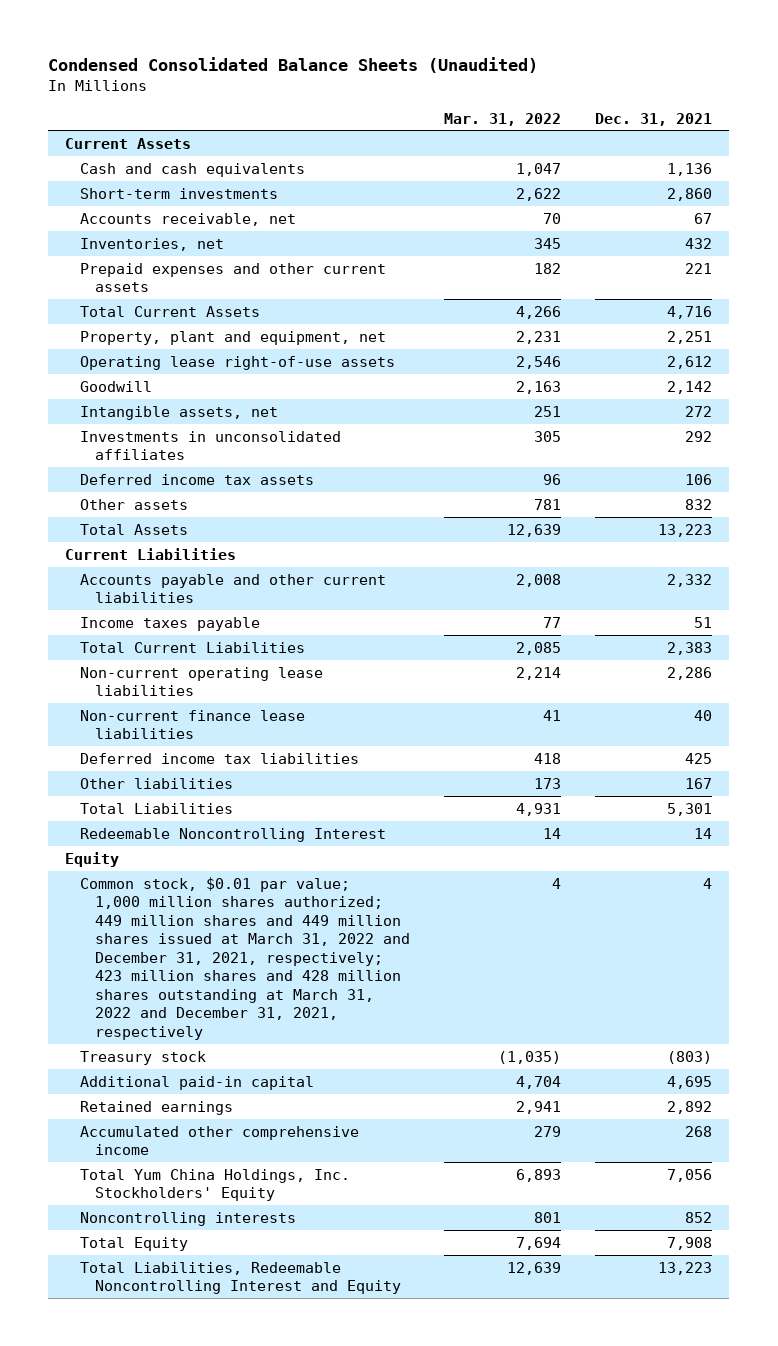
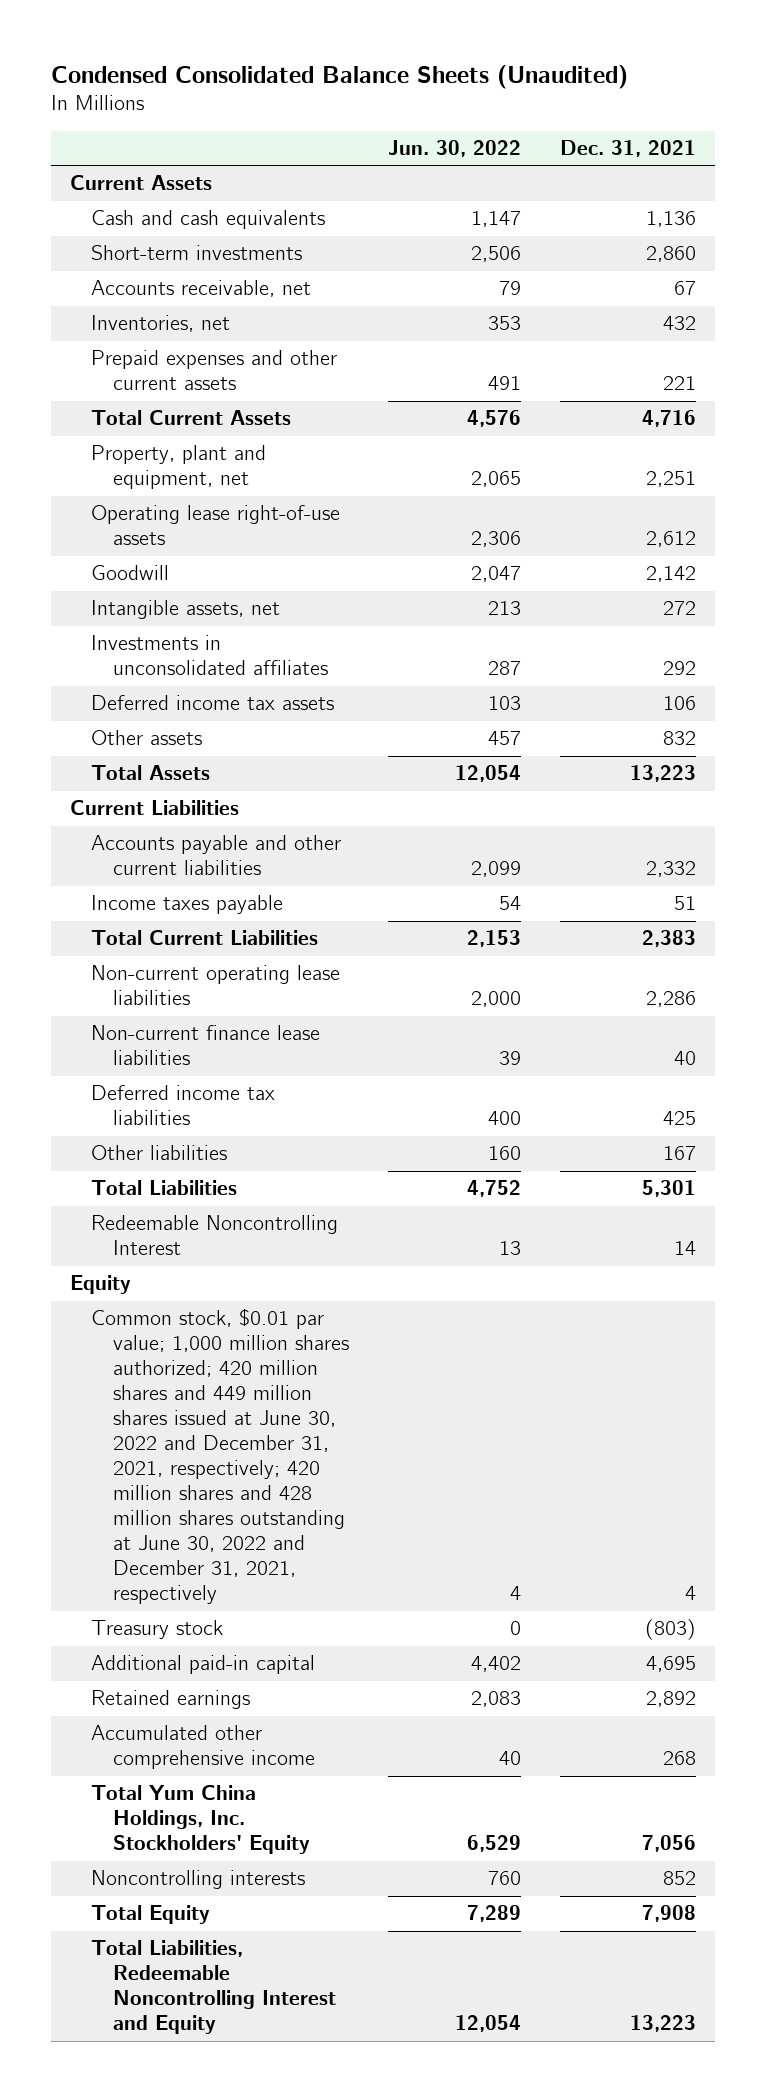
[444,112,562,126] Mar. 31, 2022 -> none
none -> [387,140,521,158] Jun. 30, 2022
[80,876,410,1041] Common stock, $0.01 par value; 1,000 million shares authorized; 449 million shares and 449 million shares issued at March 31, 2022 and December 31, 2021, respectively; 423 million shares and 428 million shares outstanding at March 31, 2022 and December 31, 2021, respectively -> [91,1308,349,1605] Common stock, $0.01 par value; 1,000 million shares authorized; 420 million shares and 449 million shares issued at June 30, 2022 and December 31, 2021, respectively; 420 million shares and 428 million shares outstanding at June 30, 2022 and December 31, 2021, respectively

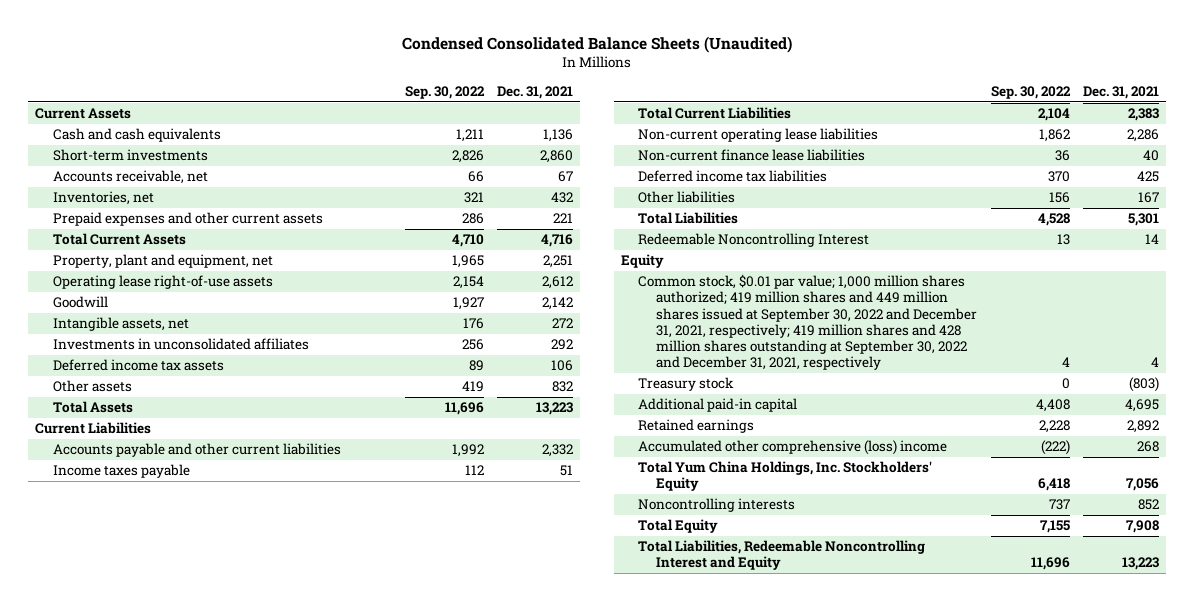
[387,140,521,158] Jun. 30, 2022 -> none
none -> [404,85,485,99] Sep. 30, 2022
[91,1308,349,1605] Common stock, $0.01 par value; 1,000 million shares authorized; 420 million shares and 449 million shares issued at June 30, 2022 and December 31, 2021, respectively; 420 million shares and 428 million shares outstanding at June 30, 2022 and December 31, 2021, respectively -> [638,274,977,371] Common stock, $0.01 par value; 1,000 million shares authorized; 419 million shares and 449 million shares issued at September 30, 2022 and December 31, 2021, respectively; 419 million shares and 428 million shares outstanding at September 30, 2022 and December 31, 2021, respectively
[91,1725,315,1770] Accumulated other comprehensive income -> [638,440,948,456] Accumulated other comprehensive (loss) income

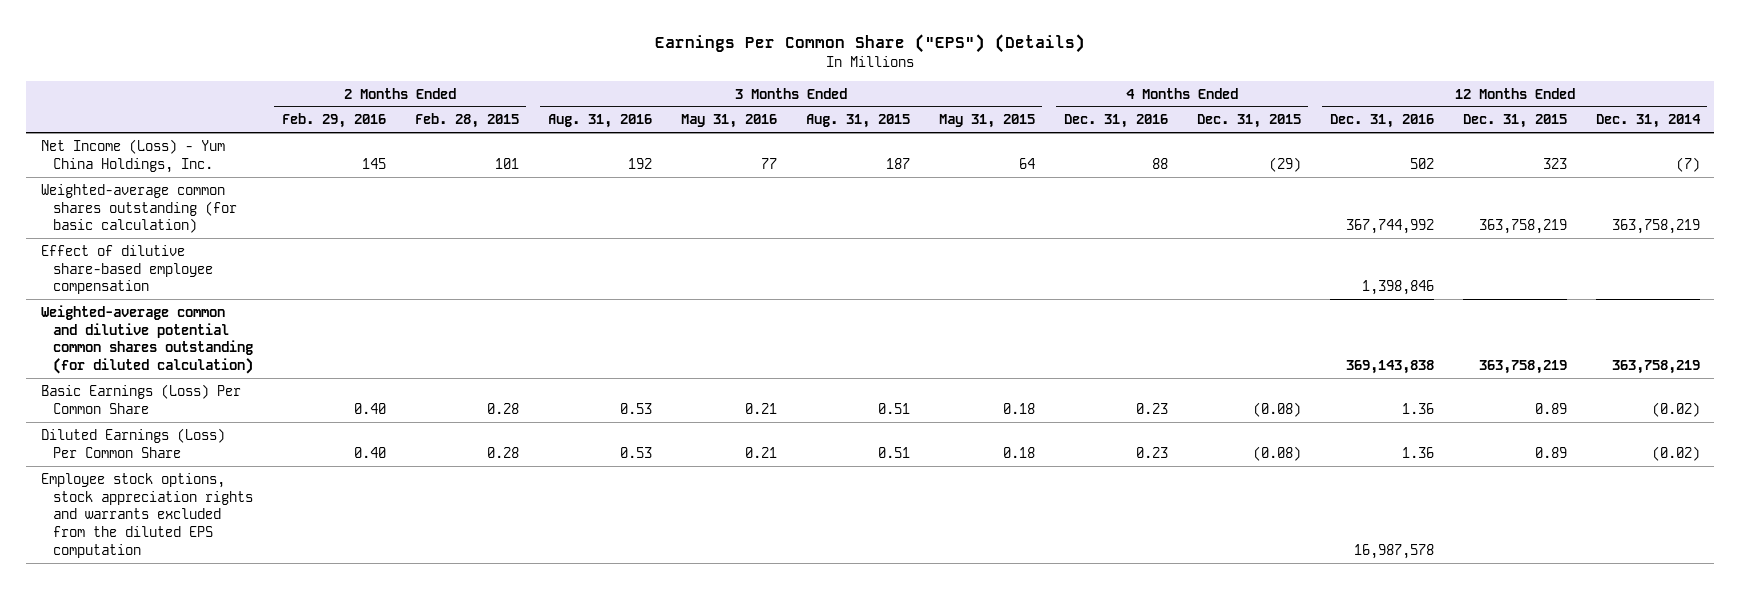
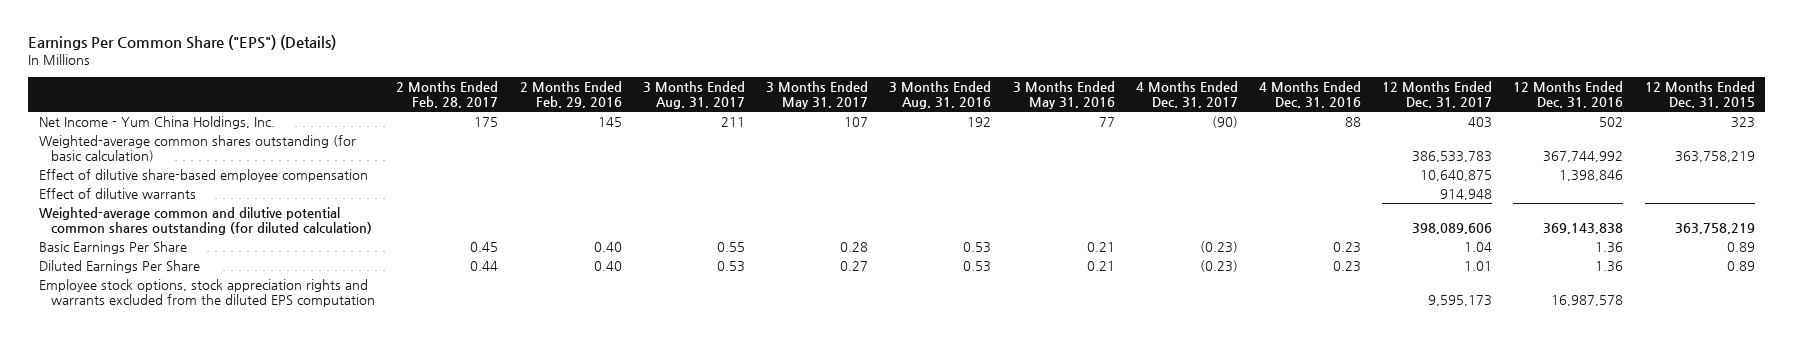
[414,113,519,129] Feb. 28, 2015 -> none
[805,114,910,129] Aug. 31, 2015 -> none
[938,114,1035,129] May 31, 2015 -> none
[1196,114,1301,129] Dec. 31, 2015 -> none
[1595,114,1701,129] Dec. 31, 2014 -> none
none -> [396,81,499,109] 2 Months Ended Feb. 28, 2017
none -> [642,81,745,110] 3 Months Ended Aug. 31, 2017
none -> [766,81,869,110] 3 Months Ended May 31, 2017
none -> [1135,81,1238,109] 4 Months Ended Dec. 31, 2017
none -> [1382,81,1493,109] 12 Months Ended Dec. 31, 2017
[40,138,225,173] Net Income (Loss) - Yum China Holdings, Inc. -> [38,115,275,129] Net Income - Yum China Holdings, Inc.
none -> [38,187,196,199] Effect of dilutive warrants
[40,383,241,414] Basic Earnings (Loss) Per Common Share -> [38,240,187,254] Basic Earnings Per Share
[40,427,225,458] Diluted Earnings (Loss) Per Common Share -> [38,259,200,273] Diluted Earnings Per Share

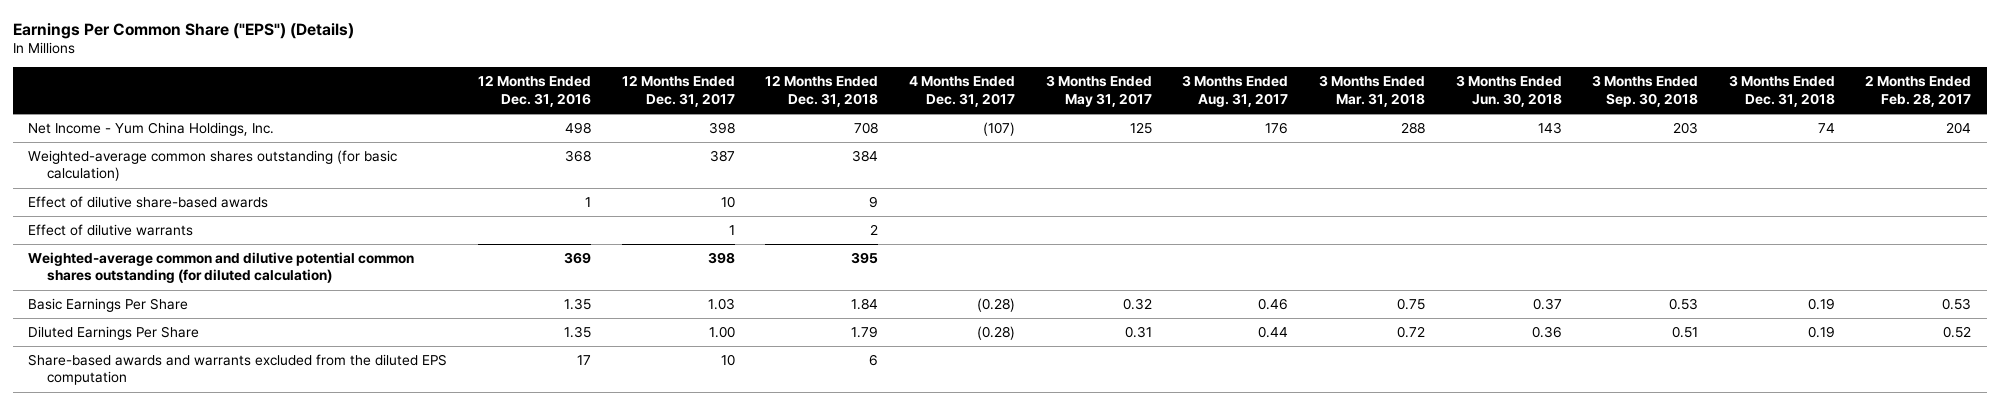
[519,81,622,109] 2 Months Ended Feb. 29, 2016 -> none
[889,81,992,110] 3 Months Ended Aug. 31, 2016 -> none
[1012,81,1115,110] 3 Months Ended May 31, 2016 -> none
[1259,81,1362,109] 4 Months Ended Dec. 31, 2016 -> none
[1644,81,1755,109] 12 Months Ended Dec. 31, 2015 -> none
none -> [765,75,879,107] 12 Months Ended Dec. 31, 2018
none -> [1318,75,1425,107] 3 Months Ended Mar. 31, 2018
none -> [1455,75,1562,107] 3 Months Ended Jun. 30, 2018
none -> [1592,75,1699,107] 3 Months Ended Sep. 30, 2018
none -> [1728,75,1835,107] 3 Months Ended Dec. 31, 2018
[474,116,499,127] 175 -> [1946,122,1972,135] 204
[720,116,745,127] 211 -> [1265,122,1289,135] 176
[844,116,869,127] 107 -> [1129,122,1152,135] 125
[1211,115,1238,128] (90) -> [983,122,1016,137] (107)
[1468,116,1493,128] 403 -> [708,122,735,135] 398
[1599,116,1624,127] 502 -> [565,122,592,135] 498
[1412,150,1493,162] 386,533,783 -> [709,150,735,163] 387
[1543,150,1624,162] 367,744,992 -> [565,150,592,163] 368
[38,168,368,182] Effect of dilutive share-based employee compensation -> [28,196,269,209] Effect of dilutive share-based awards
[1420,169,1493,181] 10,640,875 -> [720,196,735,209] 10
[1559,169,1624,181] 1,398,846 -> [585,197,592,208] 1
[1440,188,1493,200] 914,948 -> [728,225,735,236] 1
[1412,222,1493,234] 398,089,606 -> [707,252,735,265] 398
[1543,222,1624,234] 369,143,838 -> [564,252,592,265] 369
[470,241,499,252] 0.45 -> [1942,298,1972,311] 0.53
[716,241,745,252] 0.55 -> [1258,298,1289,311] 0.46
[840,241,869,252] 0.28 -> [1122,298,1152,311] 0.32
[1199,240,1238,253] (0.23) -> [977,298,1016,313] (0.28)
[1464,241,1493,252] 1.04 -> [707,298,735,311] 1.03
[1595,241,1624,253] 1.36 -> [564,298,592,311] 1.35
[470,260,499,271] 0.44 -> [1943,326,1972,339] 0.52
[716,260,745,272] 0.53 -> [1258,326,1289,339] 0.44
[840,260,869,271] 0.27 -> [1124,326,1152,339] 0.31
[1199,259,1238,272] (0.23) -> [977,326,1016,341] (0.28)
[1464,260,1493,271] 1.01 -> [708,326,735,339] 1.00
[1595,260,1624,272] 1.36 -> [564,326,592,339] 1.35
[38,278,376,307] Employee stock options, stock appreciation rights and warrants excluded from the diluted EPS computation -> [28,354,448,386] Share-based awards and warrants excluded from the diluted EPS computation
[1428,294,1493,306] 9,595,173 -> [720,354,735,367] 10
[1551,294,1624,306] 16,987,578 -> [577,355,592,366] 17

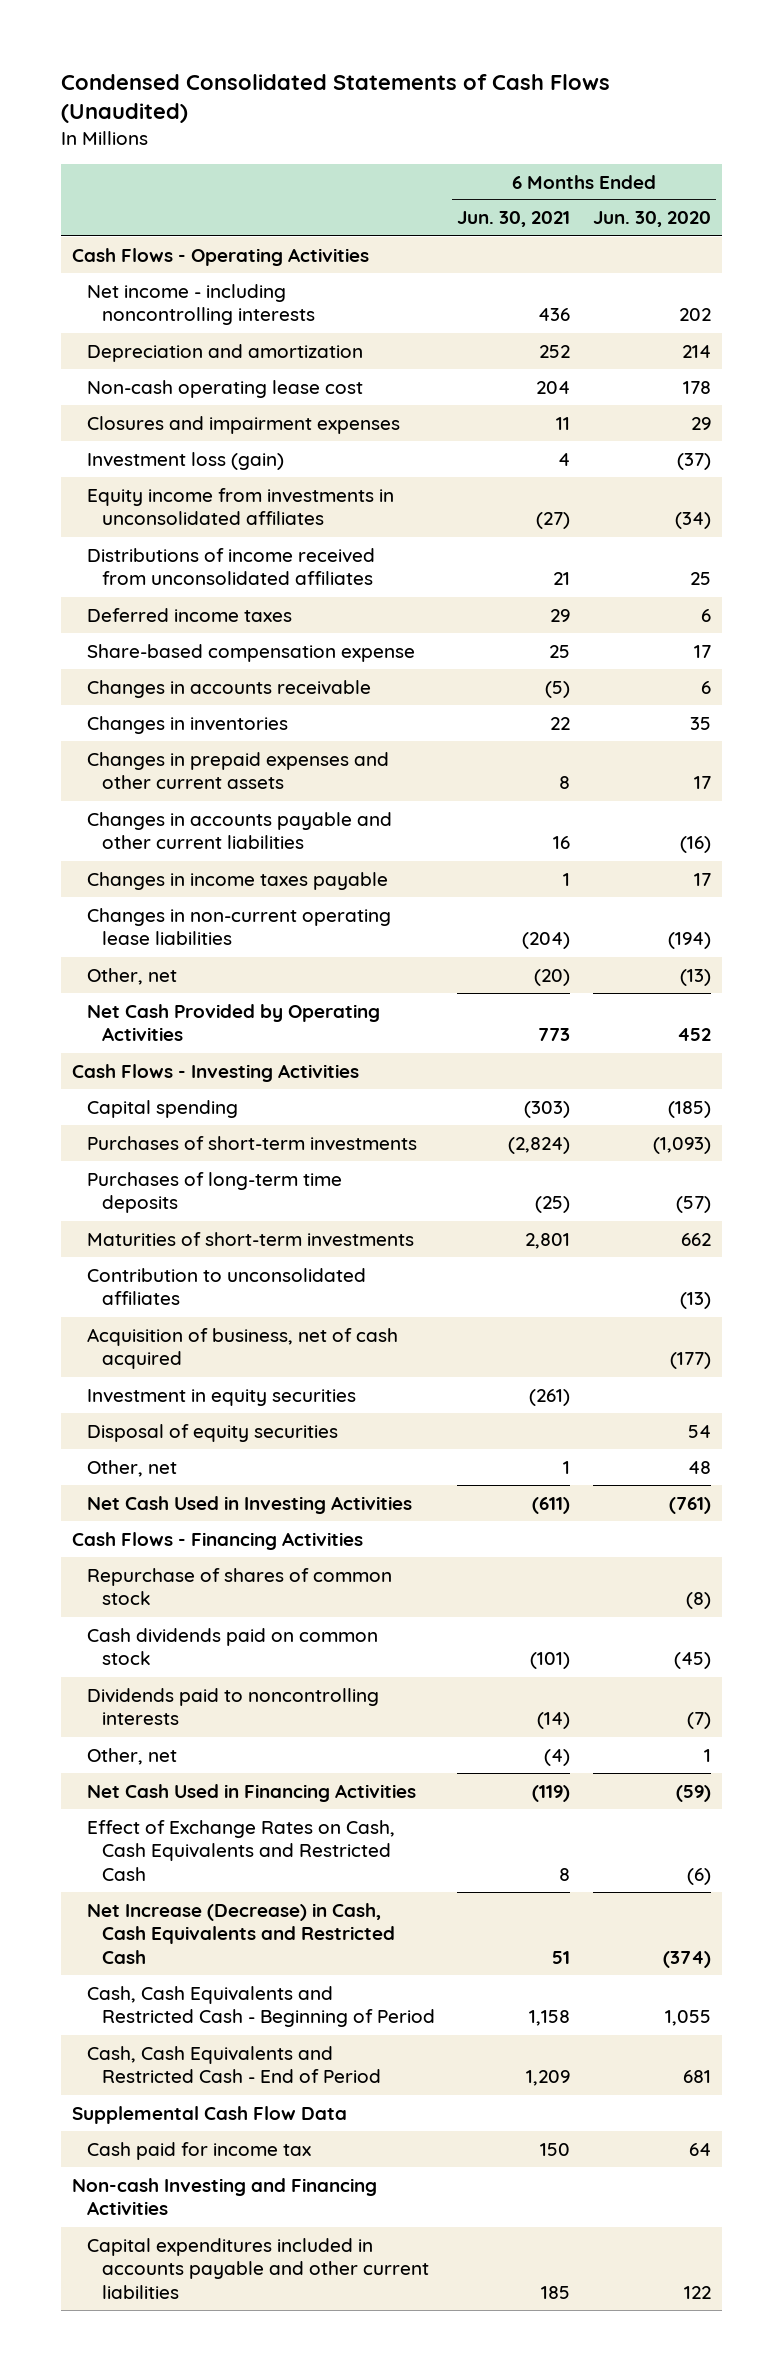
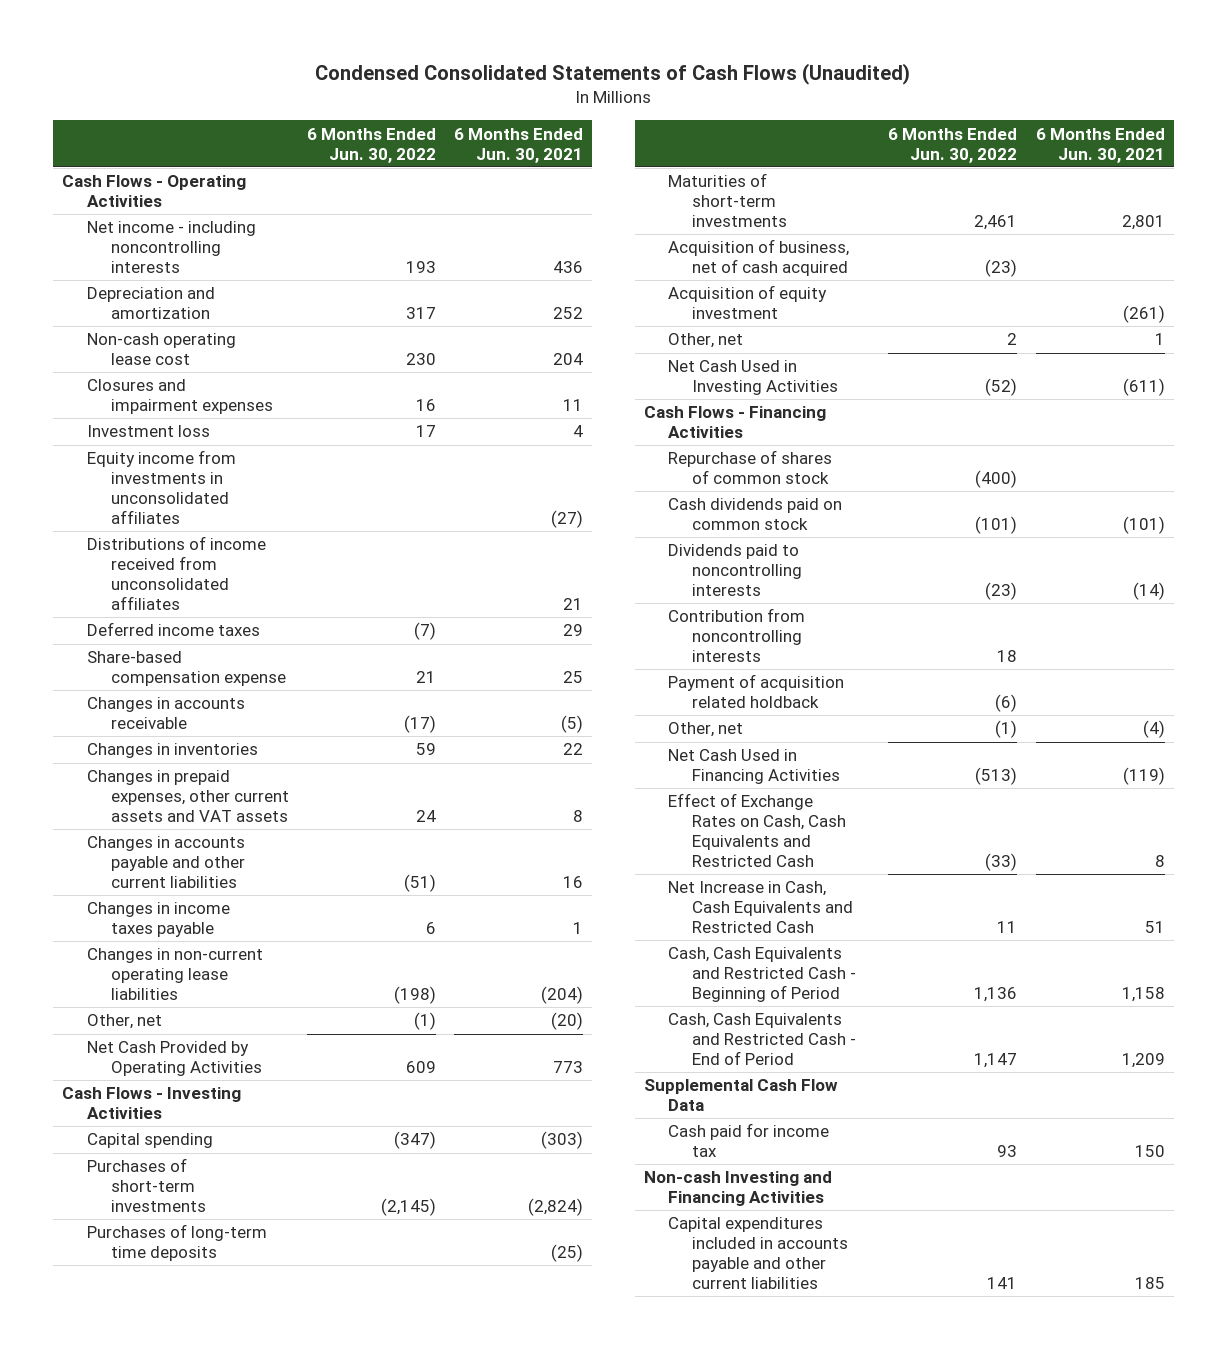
[592,211,711,228] Jun. 30, 2020 -> none
none -> [306,127,436,163] 6 Months Ended Jun. 30, 2022
[86,451,284,470] Investment loss (gain) -> [86,425,210,438] Investment loss
[86,751,389,790] Changes in prepaid expenses and other current assets -> [86,770,289,823] Changes in prepaid expenses, other current assets and VAT assets
[86,1267,366,1306] Contribution to unconsolidated affiliates -> none
[86,1423,338,1442] Disposal of equity securities -> none
[86,1388,356,1406] Investment in equity securities -> [668,285,828,320] Acquisition of equity investment
none -> [668,608,806,663] Contribution from noncontrolling interests
none -> [668,674,845,709] Payment of acquisition related holdback
[86,1902,395,1965] Net Increase (Decrease) in Cash, Cash Equivalents and Restricted Cash -> [668,881,854,934] Net Increase in Cash, Cash Equivalents and Restricted Cash

